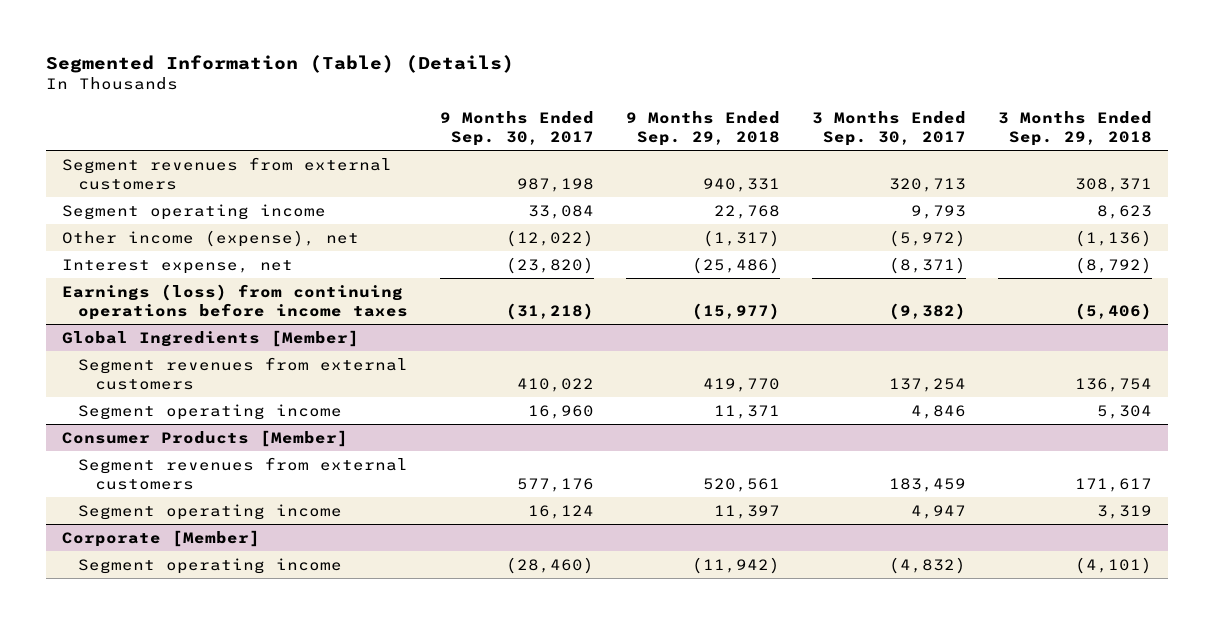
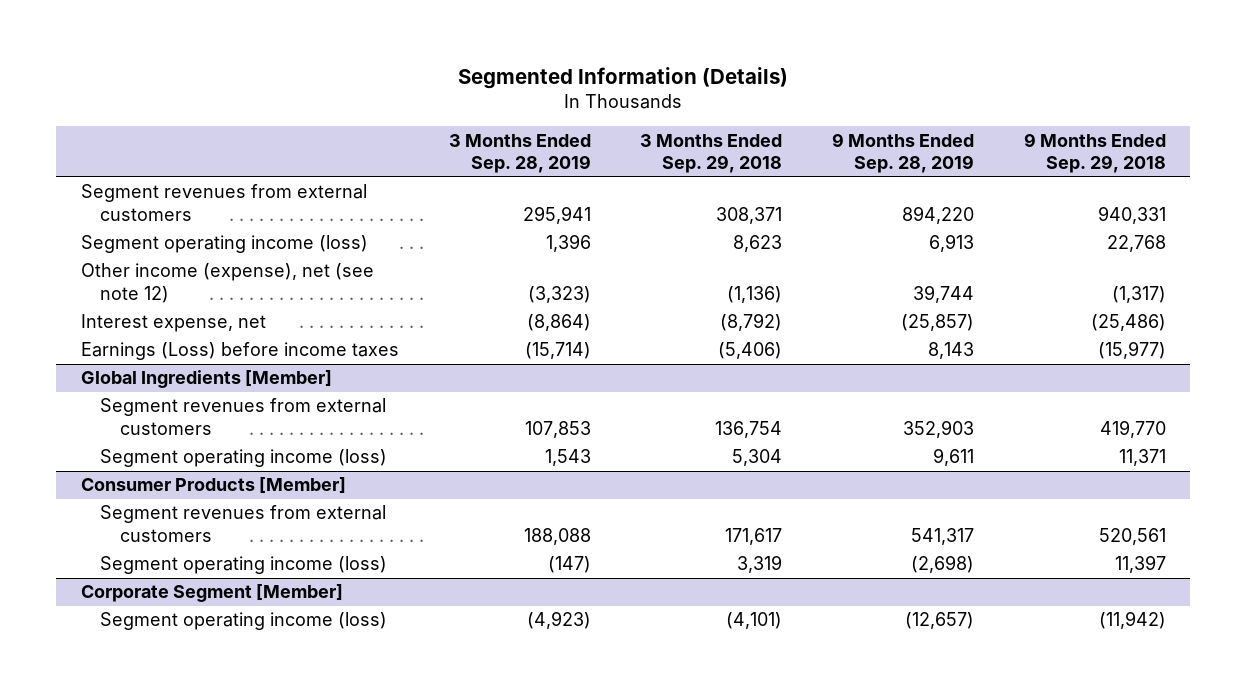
[45,54,514,73] Segmented Information (Table) (Details) -> [458,67,789,90] Segmented Information (Details)
[440,110,595,146] 9 Months Ended Sep. 30, 2017 -> none
[812,110,967,146] 3 Months Ended Sep. 30, 2017 -> none
none -> [448,133,591,174] 3 Months Ended Sep. 28, 2019
none -> [831,132,974,174] 9 Months Ended Sep. 28, 2019
[61,203,326,220] Segment operating income -> [81,235,369,254] Segment operating income (loss)
[61,229,359,247] Other income (expense), net -> [81,263,375,304] Other income (expense), net (see note 12)
[61,283,409,321] Earnings (loss) from continuing operations before income taxes -> [81,342,400,361] Earnings (Loss) before income taxes
[78,403,343,420] Segment operating income -> [100,449,388,468] Segment operating income (loss)
[78,503,343,520] Segment operating income -> [100,556,388,575] Segment operating income (loss)
[61,529,260,547] Corporate [Member] -> [81,584,344,603] Corporate Segment [Member]
[78,557,343,574] Segment operating income -> [100,612,388,631] Segment operating income (loss)

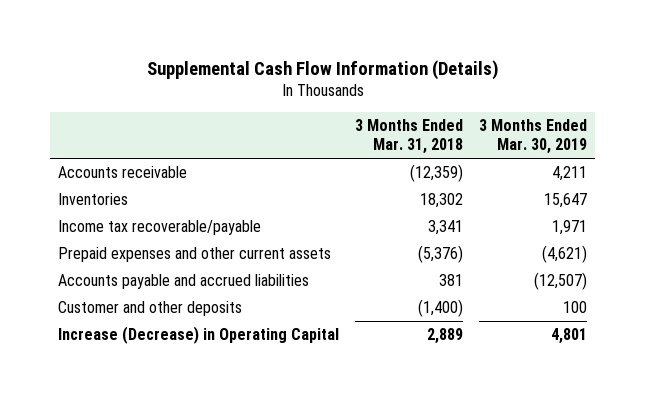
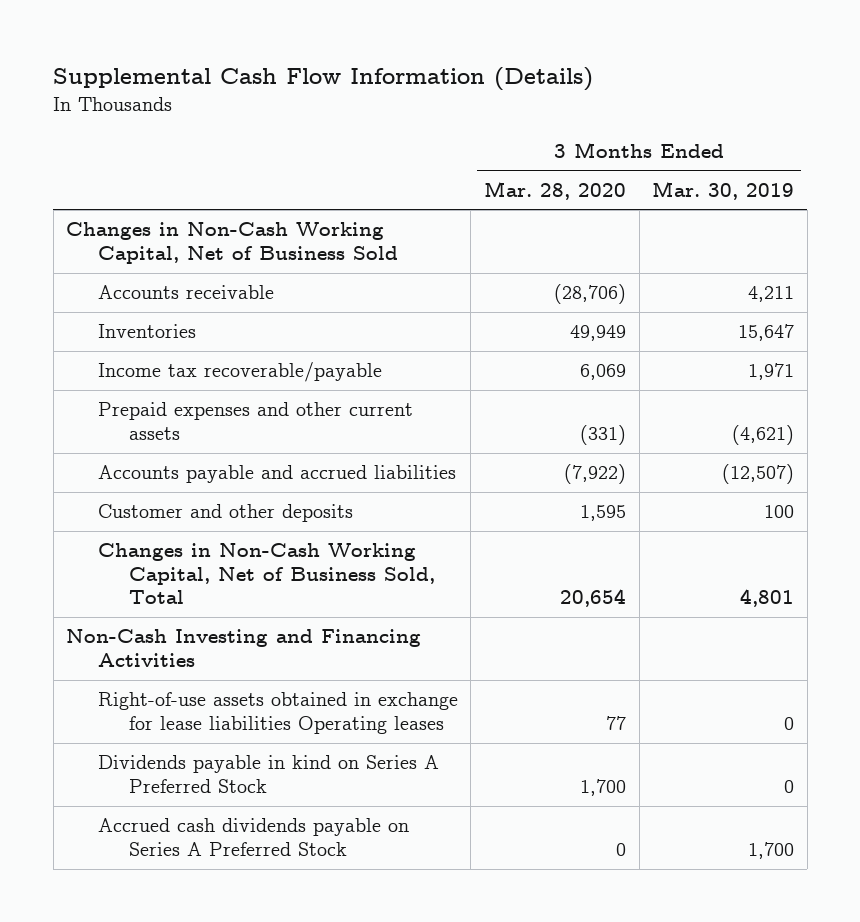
[355,119,464,155] 3 Months Ended Mar. 31, 2018 -> none
none -> [483,180,626,200] Mar. 28, 2020
none -> [66,222,398,264] Changes in Non-Cash Working Capital, Net of Business Sold
[58,326,340,345] Increase (Decrease) in Operating Capital -> [97,543,436,605] Changes in Non-Cash Working Capital, Net of Business Sold, Total
none -> [66,629,422,667] Non-Cash Investing and Financing Activities
none -> [97,692,458,734] Right-of-use assets obtained in exchange for lease liabilities Operating leases
none -> [97,755,439,793] Dividends payable in kind on Series A Preferred Stock
none -> [97,818,409,856] Accrued cash dividends payable on Series A Preferred Stock

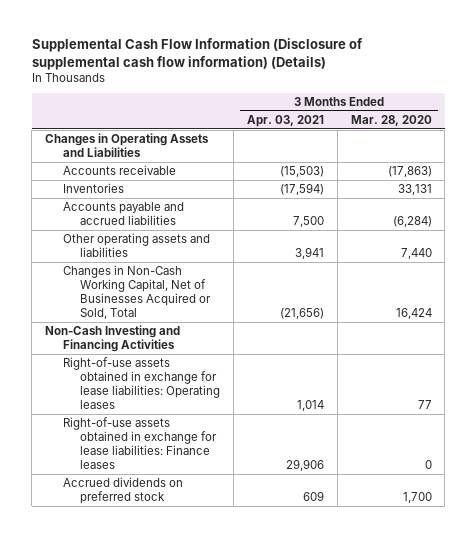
[53,67,594,92] Supplemental Cash Flow Information (Details) -> [31,38,363,70] Supplemental Cash Flow Information (Disclosure of supplemental cash flow information) (Details)
[652,180,795,200] Mar. 30, 2019 -> none
none -> [246,114,324,127] Apr. 03, 2021
[97,362,382,383] Income tax recoverable/payable -> none
[97,402,413,440] Prepaid expenses and other current assets -> none
[97,504,353,523] Customer and other deposits -> none
[66,222,398,264] Changes in Non-Cash Working Capital, Net of Business Sold -> [44,132,209,157] Changes in Operating Assets and Liabilities
[553,284,626,305] (28,706) -> [387,165,432,177] (17,863)
[569,325,626,342] 49,949 -> [397,183,432,195] 33,131
[563,464,626,485] (7,922) -> [392,215,432,227] (6,284)
none -> [62,232,210,257] Other operating assets and liabilities
[97,543,436,605] Changes in Non-Cash Working Capital, Net of Business Sold, Total -> [62,264,212,319] Changes in Non-Cash Working Capital, Net of Businesses Acquired or Sold, Total
[559,589,626,608] 20,654 -> [395,307,432,319] 16,424
[97,755,439,793] Dividends payable in kind on Series A Preferred Stock -> none
[97,692,458,734] Right-of-use assets obtained in exchange for lease liabilities Operating leases -> [62,356,221,409] Right-of-use assets obtained in exchange for lease liabilities: Operating leases
none -> [62,416,218,469] Right-of-use assets obtained in exchange for lease liabilities: Finance leases
[97,818,409,856] Accrued cash dividends payable on Series A Preferred Stock -> [62,476,183,504] Accrued dividends on preferred stock
[615,842,626,856] 0 -> [402,491,432,503] 1,700

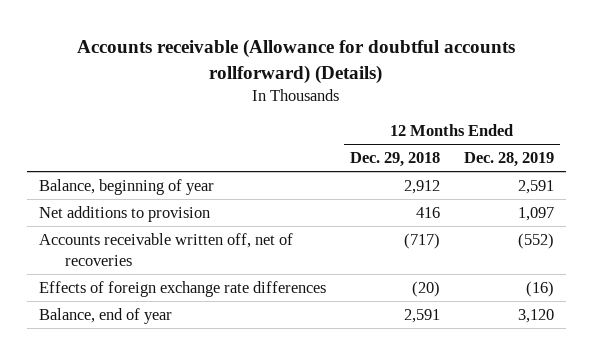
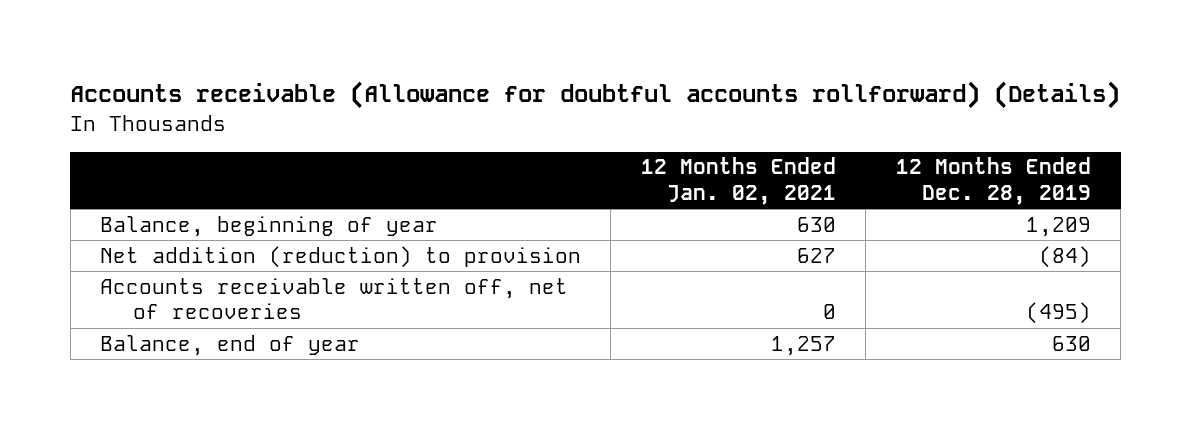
[349,152,440,168] Dec. 29, 2018 -> none
none -> [640,157,836,205] 12 Months Ended Jan. 02, 2021
[39,280,327,297] Effects of foreign exchange rate differences -> none
[517,179,554,194] 2,591 -> [1025,216,1091,237] 1,209
[39,205,211,222] Net additions to provision -> [99,245,581,268] Net addition (reduction) to provision
[517,206,554,221] 1,097 -> [1038,245,1091,268] (84)
[517,232,554,249] (552) -> [1025,302,1091,325] (495)
[517,308,554,323] 3,120 -> [1051,335,1091,351] 630

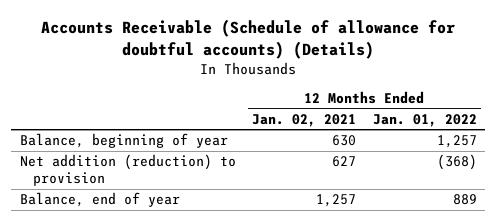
[70,81,1121,110] Accounts receivable (Allowance for doubtful accounts rollforward) (Details) -> [41,19,456,60] Accounts Receivable (Schedule of allowance for doubtful accounts) (Details)
[895,157,1091,205] 12 Months Ended Dec. 28, 2019 -> none
none -> [372,114,477,128] Jan. 01, 2022
[99,277,568,320] Accounts receivable written off, net of recoveries -> none

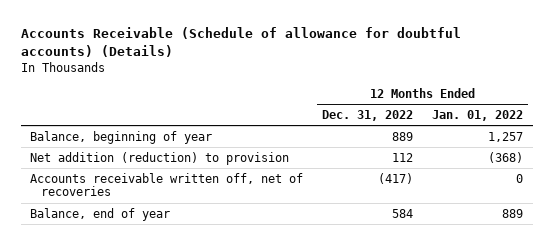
[252,114,357,128] Jan. 02, 2021 -> none
none -> [322,110,414,122] Dec. 31, 2022
none -> [30,172,304,197] Accounts receivable written off, net of recoveries

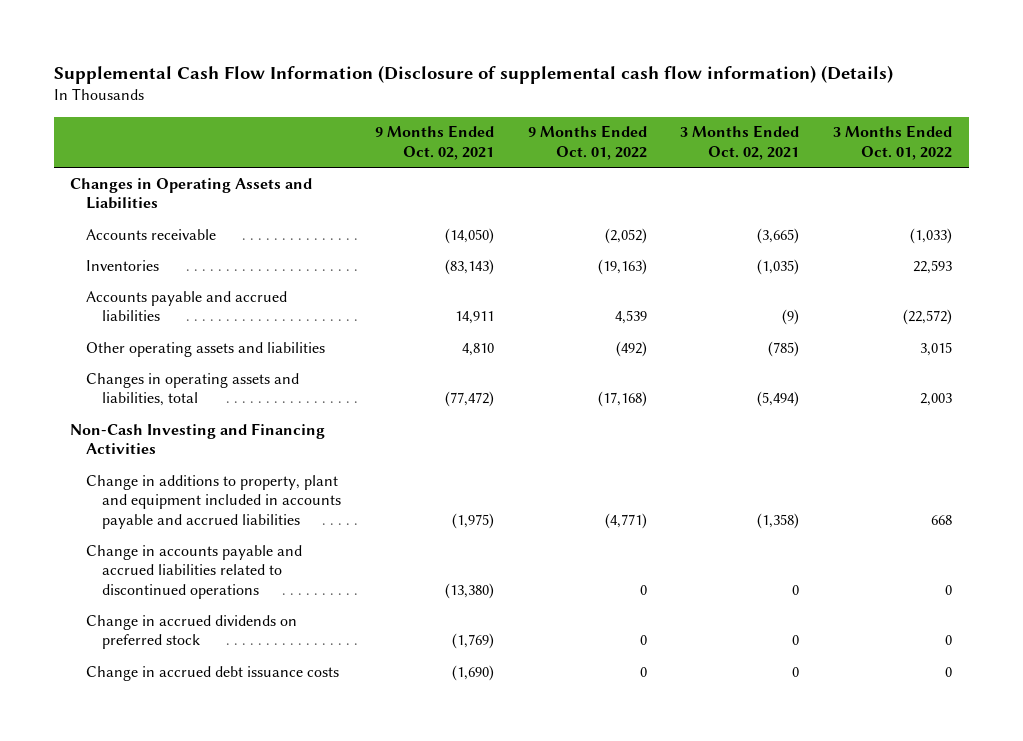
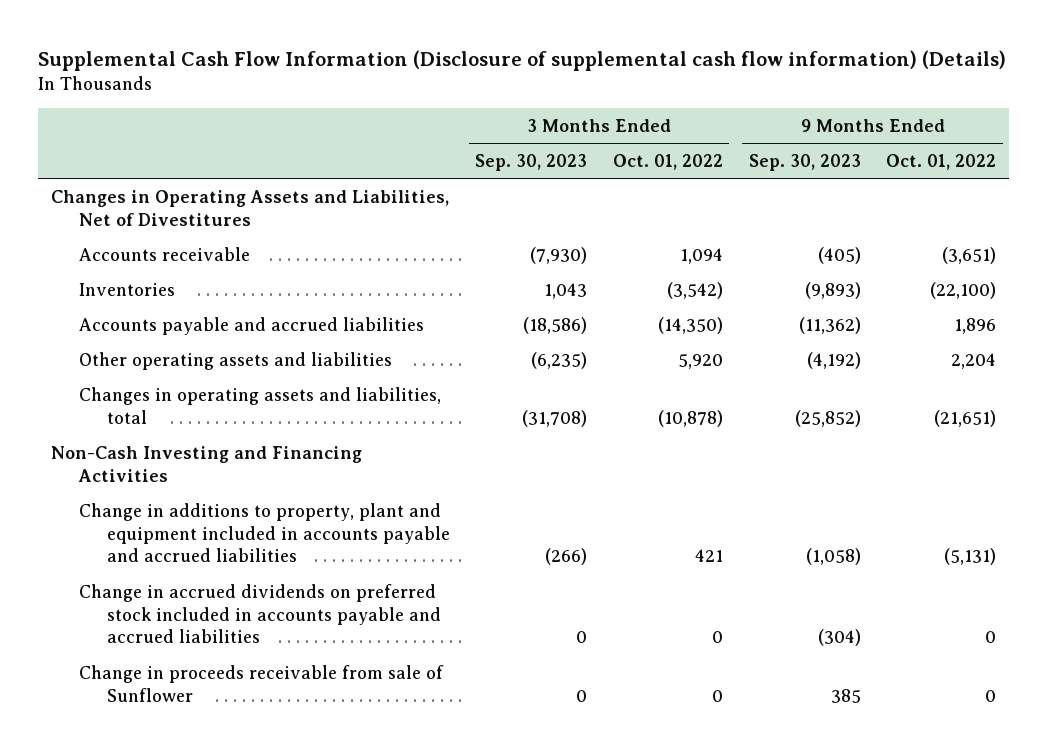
[374,125,494,161] 9 Months Ended Oct. 02, 2021 -> none
[680,125,800,161] 3 Months Ended Oct. 02, 2021 -> none
none -> [475,153,588,171] Sep. 30, 2023
none -> [748,153,861,171] Sep. 30, 2023
[70,177,313,210] Changes in Operating Assets and Liabilities -> [50,189,449,226] Changes in Operating Assets and Liabilities, Net of Divestitures
[604,227,647,244] (2,052) -> [942,246,997,264] (3,651)
[910,227,953,244] (1,033) -> [679,247,723,264] 1,094
[597,258,647,275] (19,163) -> [930,281,997,299] (22,100)
[913,259,953,274] 22,593 -> [666,281,723,299] (3,542)
[614,310,647,325] 4,539 -> [954,317,997,334] 1,896
[903,309,953,326] (22,572) -> [657,316,723,334] (14,350)
[615,340,647,357] (492) -> [951,352,997,369] 2,204
[920,341,953,356] 3,015 -> [677,353,723,369] 5,920
[597,391,647,408] (17,168) -> [934,409,997,427] (21,651)
[920,393,953,407] 2,003 -> [657,409,723,427] (10,878)
[86,544,303,600] Change in accounts payable and accrued liabilities related to discontinued operations -> none
[86,665,340,681] Change in accrued debt issuance costs -> none
[604,513,647,530] (4,771) -> [944,548,997,566] (5,131)
[931,515,953,526] 668 -> [694,549,723,563] 421
[86,614,298,650] Change in accrued dividends on preferred stock -> [78,583,441,644] Change in accrued dividends on preferred stock included in accounts payable and accrued liabilities
none -> [78,664,444,702] Change in proceeds receivable from sale of Sunflower

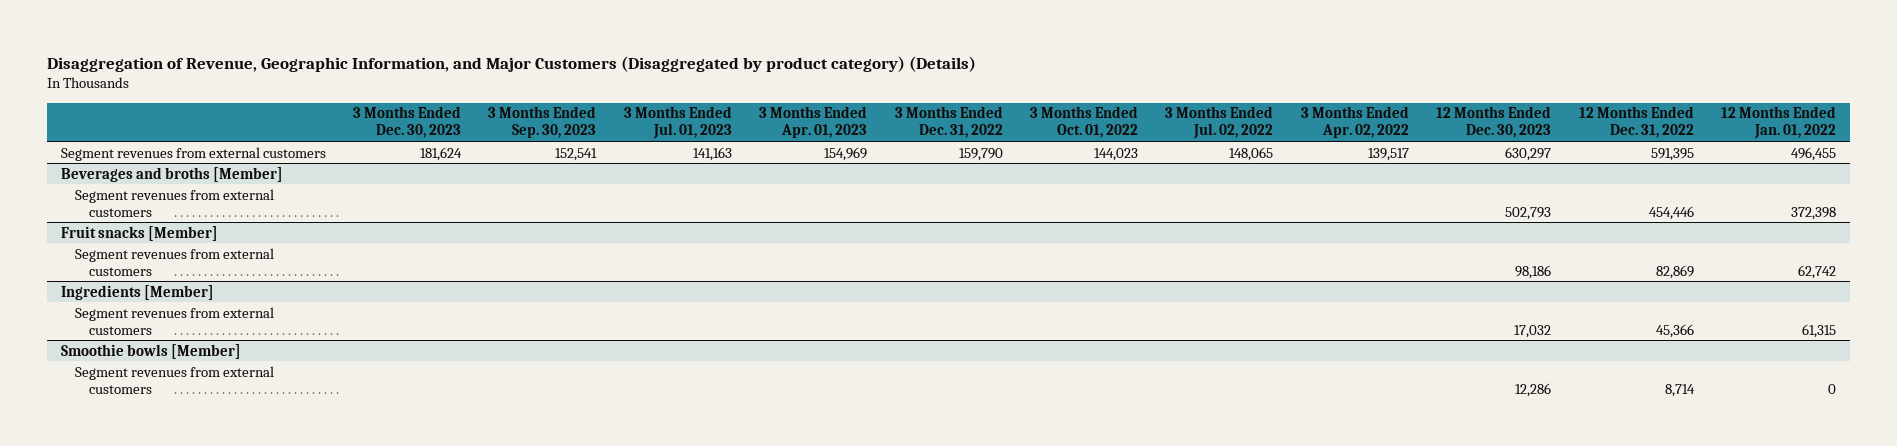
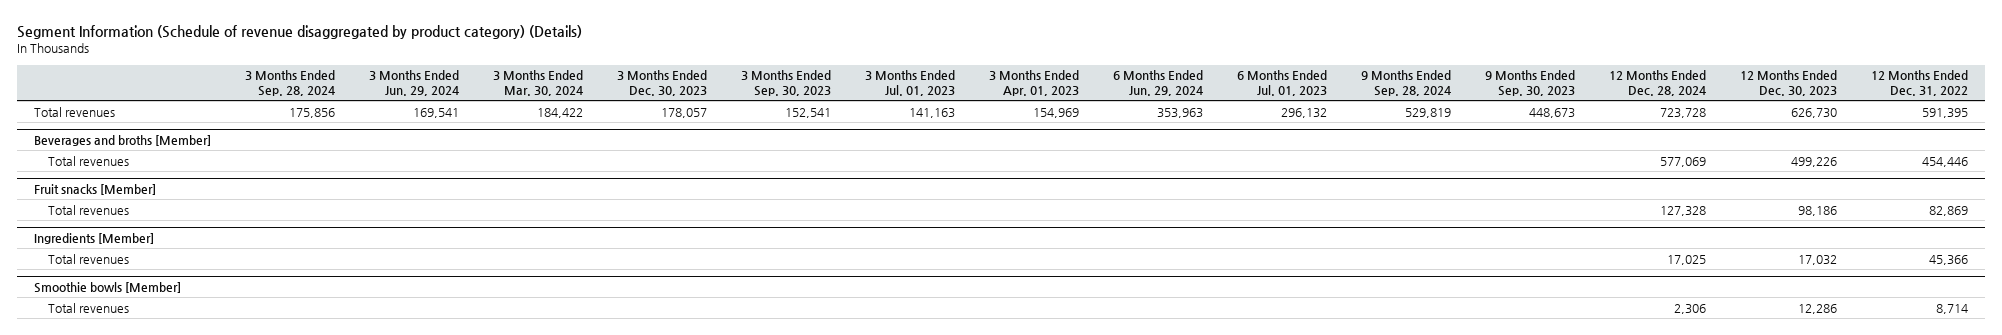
[46,56,976,73] Disaggregation of Revenue, Geographic Information, and Major Customers (Disaggregated by product category) (Details) -> [17,25,583,40] Segment Information (Schedule of revenue disaggregated by product category) (Details)
[894,106,1003,139] 3 Months Ended Dec. 31, 2022 -> none
[1029,106,1138,139] 3 Months Ended Oct. 01, 2022 -> none
[1165,106,1274,140] 3 Months Ended Jul. 02, 2022 -> none
[1300,106,1409,139] 3 Months Ended Apr. 02, 2022 -> none
[1720,106,1836,140] 12 Months Ended Jan. 01, 2022 -> none
none -> [245,70,336,97] 3 Months Ended Sep. 28, 2024
none -> [369,70,460,97] 3 Months Ended Jun. 29, 2024
none -> [493,70,584,97] 3 Months Ended Mar. 30, 2024
none -> [1113,70,1204,97] 6 Months Ended Jun. 29, 2024
none -> [1237,70,1328,97] 6 Months Ended Jul. 01, 2023
none -> [1361,70,1452,97] 9 Months Ended Sep. 28, 2024
none -> [1485,70,1576,97] 9 Months Ended Sep. 30, 2023
none -> [1609,70,1707,97] 12 Months Ended Dec. 28, 2024
[60,146,326,161] Segment revenues from external customers -> none
none -> [34,106,116,117] Total revenues
[74,188,274,217] Segment revenues from external customers -> none
none -> [48,155,130,166] Total revenues
[74,247,274,276] Segment revenues from external customers -> [48,204,130,215] Total revenues
[74,306,274,335] Segment revenues from external customers -> [48,253,130,264] Total revenues
[74,365,274,394] Segment revenues from external customers -> [48,302,130,313] Total revenues

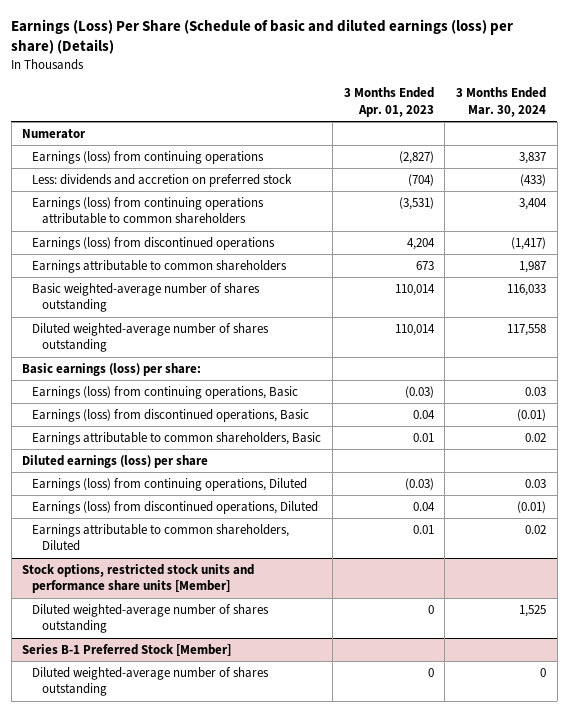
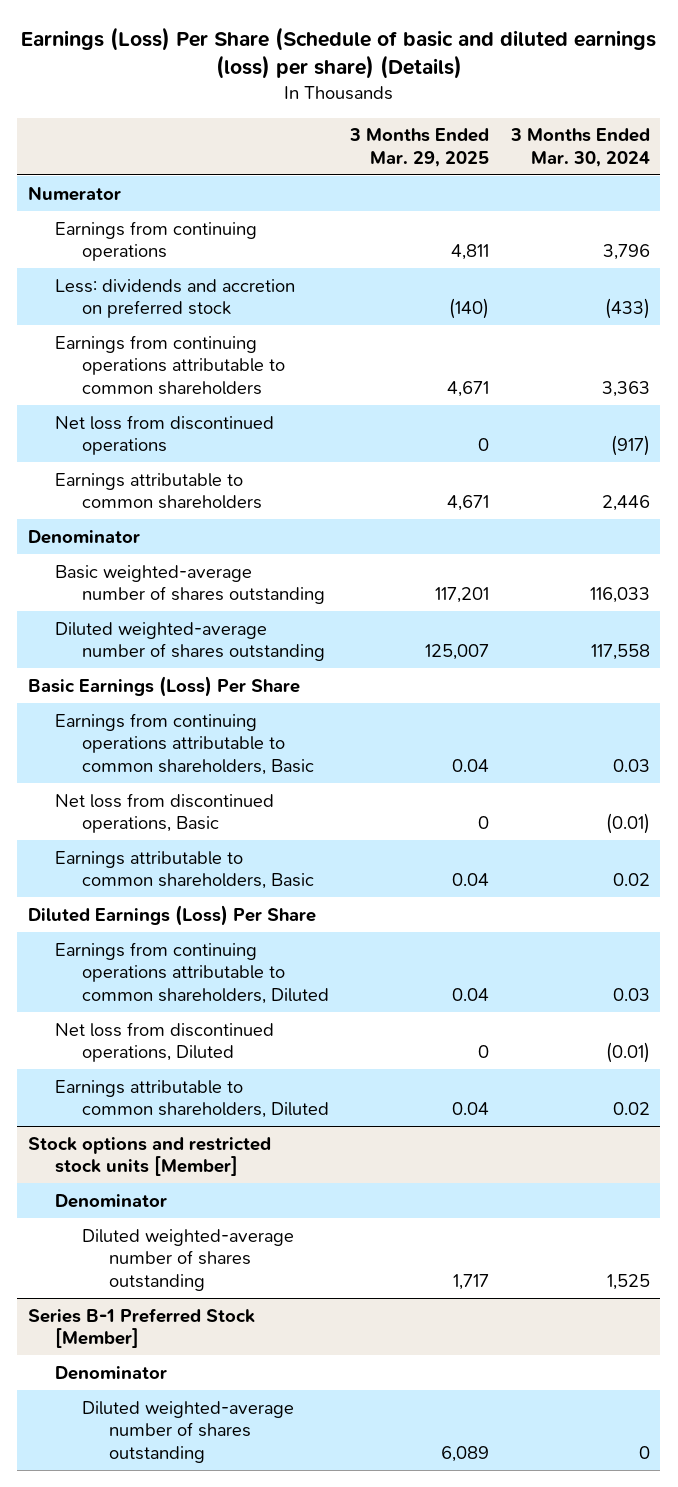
[343,87,434,117] 3 Months Ended Apr. 01, 2023 -> none
none -> [349,128,490,167] 3 Months Ended Mar. 29, 2025
[32,150,265,164] Earnings (loss) from continuing operations -> [55,220,258,262] Earnings from continuing operations
[518,151,546,164] 3,837 -> [602,244,650,261] 3,796
[32,196,265,225] Earnings (loss) from continuing operations attributable to common shareholders -> [55,334,286,396] Earnings from continuing operations attributable to common shareholders
[518,197,547,210] 3,404 -> [601,381,650,398] 3,363
[32,236,276,250] Earnings (loss) from discontinued operations -> [55,414,275,456] Net loss from discontinued operations
[510,236,546,250] (1,417) -> [610,435,650,457] (917)
[518,260,546,273] 1,987 -> [601,495,650,512] 2,446
none -> [27,529,140,544] Denominator
[22,362,202,376] Basic earnings (loss) per share: -> [27,675,300,697] Basic Earnings (Loss) Per Share
[32,385,299,399] Earnings (loss) from continuing operations, Basic -> [55,712,315,776] Earnings from continuing operations attributable to common shareholders, Basic
[32,408,310,422] Earnings (loss) from discontinued operations, Basic -> [55,792,275,834] Net loss from discontinued operations, Basic
[22,454,209,468] Diluted earnings (loss) per share -> [27,904,316,926] Diluted Earnings (Loss) Per Share
[32,477,308,491] Earnings (loss) from continuing operations, Diluted -> [55,941,330,1005] Earnings from continuing operations attributable to common shareholders, Diluted
[32,500,319,514] Earnings (loss) from discontinued operations, Diluted -> [55,1021,275,1063] Net loss from discontinued operations, Diluted
[22,563,255,594] Stock options, restricted stock units and performance share units [Member] -> [27,1136,271,1177] Stock options and restricted stock units [Member]
none -> [55,1193,168,1208] Denominator
none -> [55,1365,168,1380] Denominator

